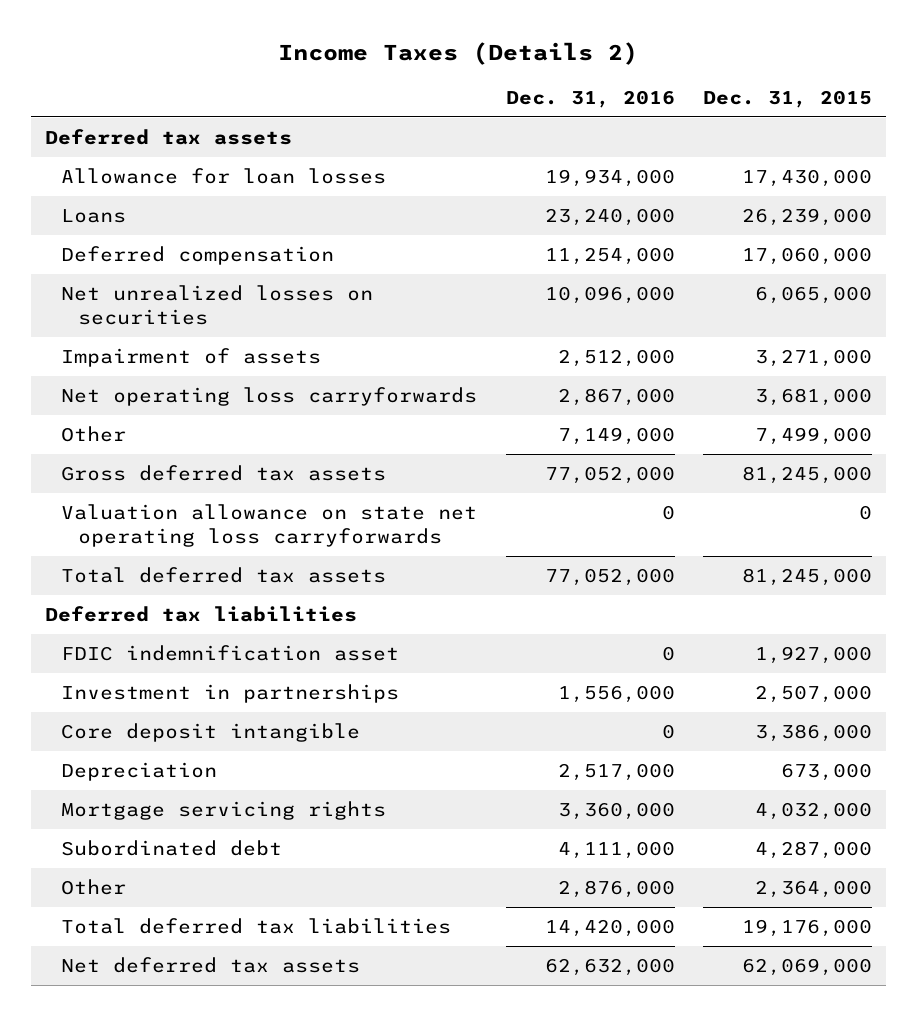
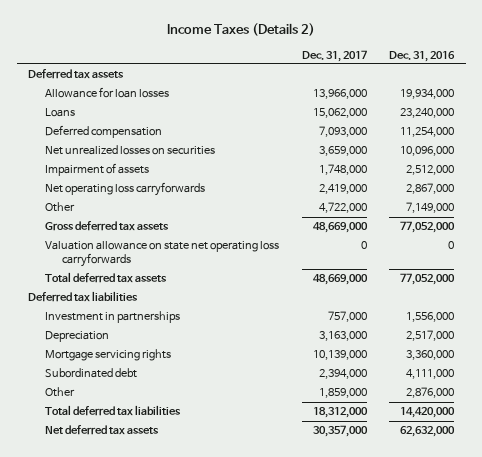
[702,90,872,109] Dec. 31, 2015 -> none
none -> [301,49,367,62] Dec. 31, 2017
[61,644,400,661] FDIC indemnification asset -> none
[61,722,361,742] Core deposit intangible -> none

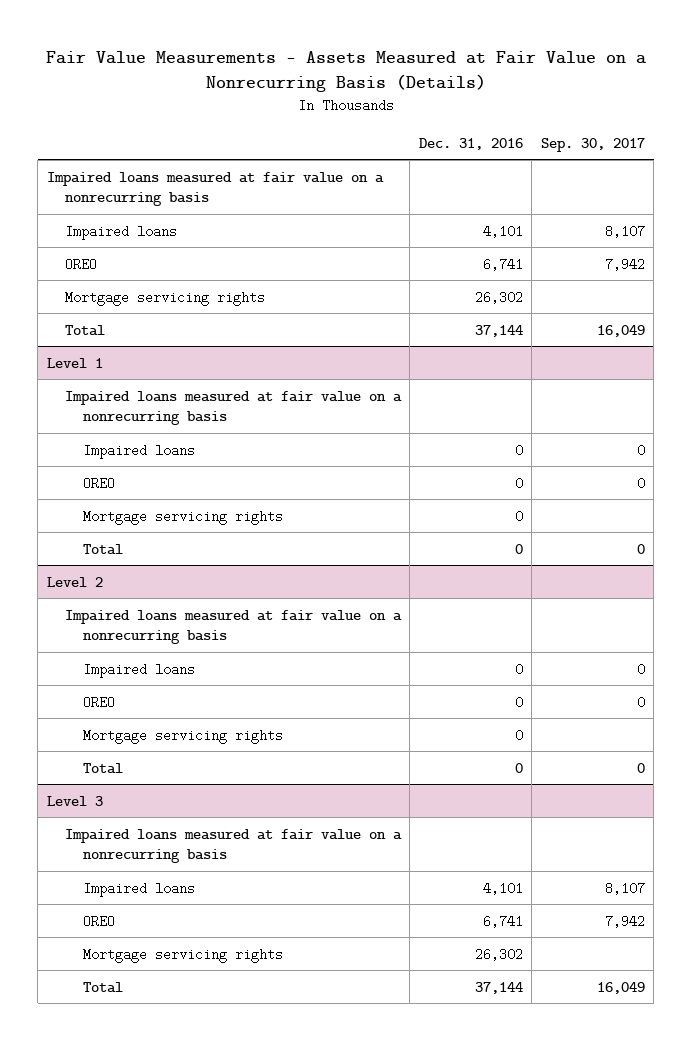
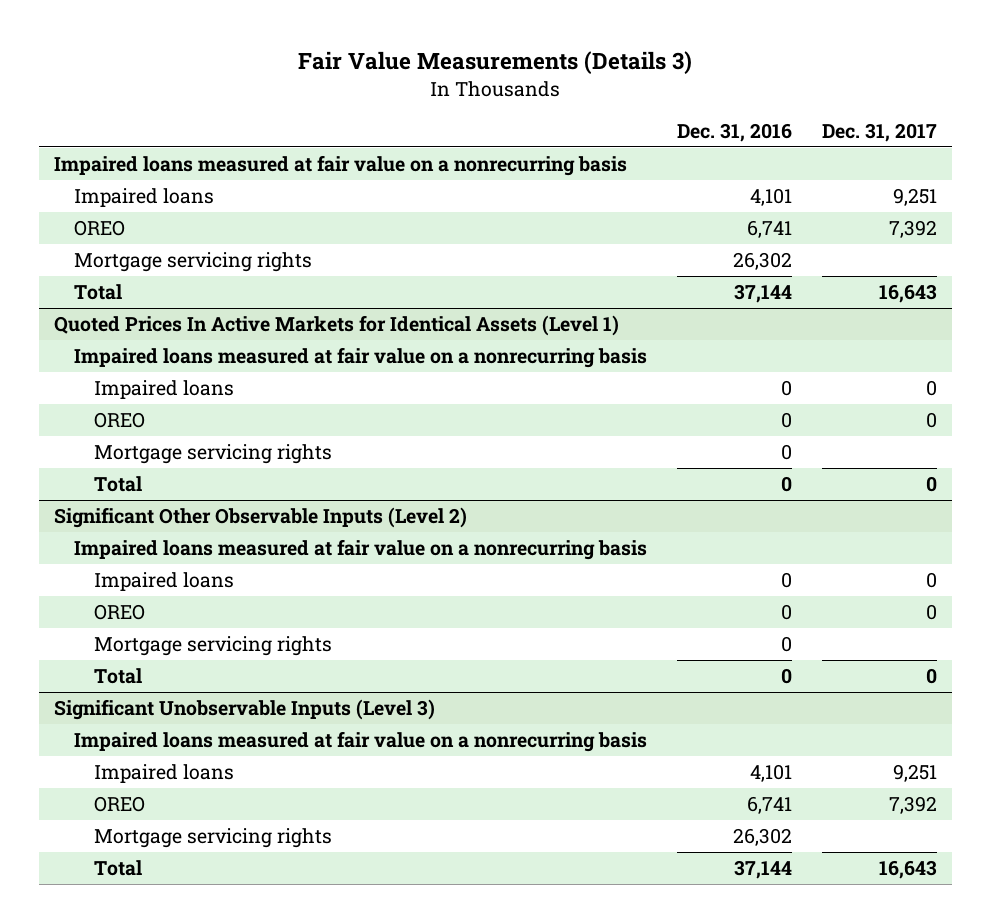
[45,50,646,92] Fair Value Measurements - Assets Measured at Fair Value on a Nonrecurring Basis (Details) -> [298,51,693,75] Fair Value Measurements (Details 3)
[540,137,645,152] Sep. 30, 2017 -> none
none -> [821,123,937,143] Dec. 31, 2017
[46,357,103,368] Level 1 -> [53,314,619,336] Quoted Prices In Active Markets for Identical Assets (Level 1)
[46,576,103,587] Level 2 -> [53,506,467,528] Significant Other Observable Inputs (Level 2)
[46,795,103,806] Level 3 -> [53,698,435,720] Significant Unobservable Inputs (Level 3)

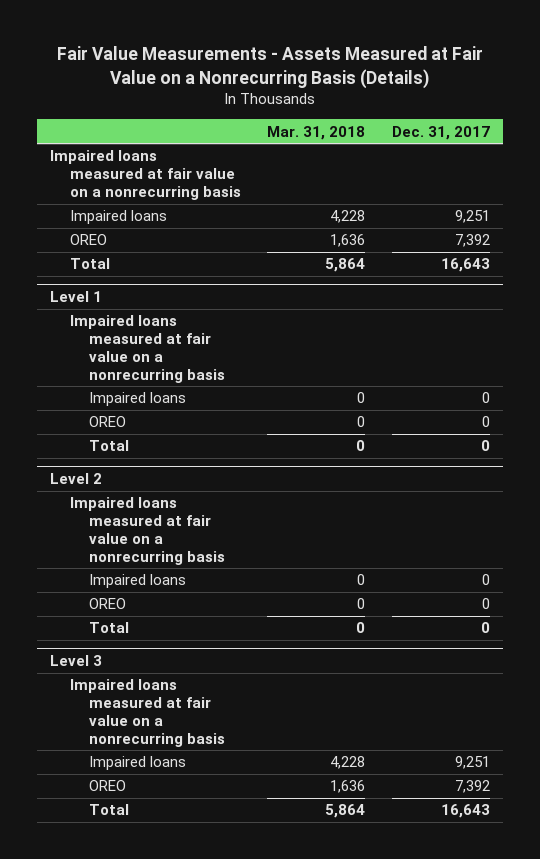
[298,51,693,75] Fair Value Measurements (Details 3) -> [56,46,483,89] Fair Value Measurements - Assets Measured at Fair Value on a Nonrecurring Basis (Details)
[676,123,792,143] Dec. 31, 2016 -> none
none -> [267,125,366,140] Mar. 31, 2018
[73,251,312,272] Mortgage servicing rights -> none
[53,314,619,336] Quoted Prices In Active Markets for Identical Assets (Level 1) -> [50,291,103,303] Level 1
[93,443,332,464] Mortgage servicing rights -> none
[53,506,467,528] Significant Other Observable Inputs (Level 2) -> [50,473,103,485] Level 2
[93,635,332,656] Mortgage servicing rights -> none
[53,698,435,720] Significant Unobservable Inputs (Level 3) -> [50,655,103,667] Level 3
[93,827,332,848] Mortgage servicing rights -> none

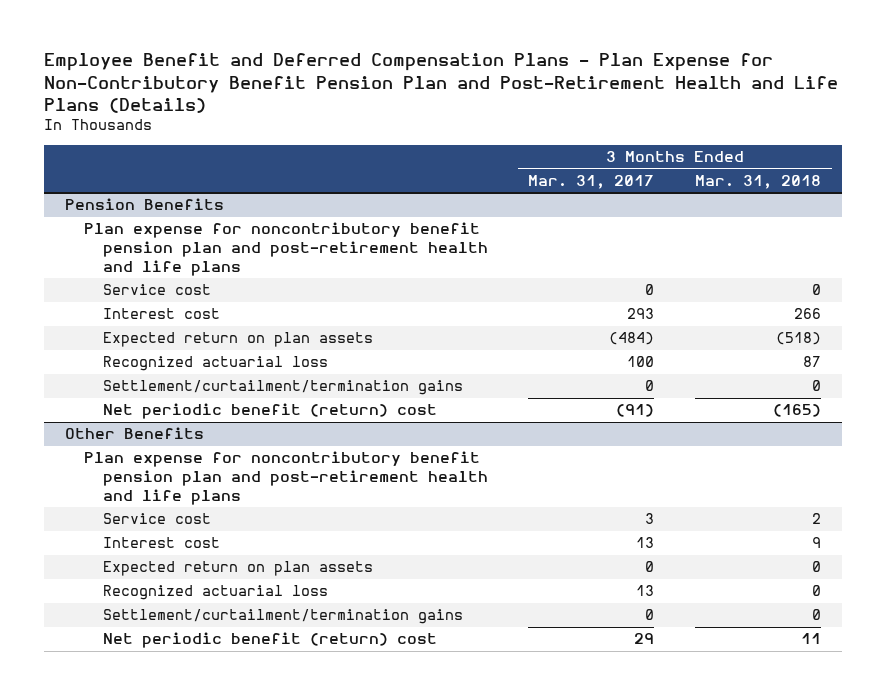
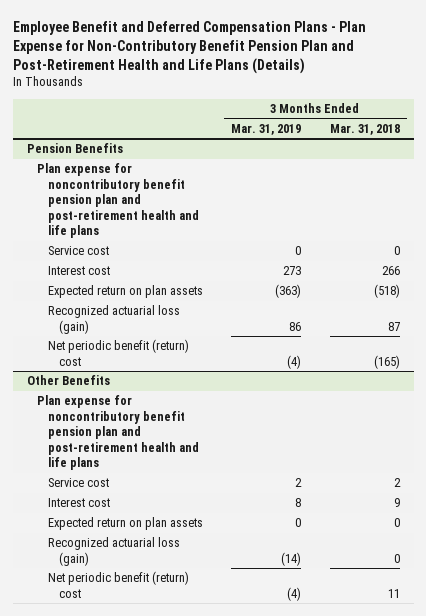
[528,174,655,189] Mar. 31, 2017 -> none
none -> [231,123,302,135] Mar. 31, 2019
[102,380,463,396] Settlement/curtailment/termination gains -> none
[102,356,328,372] Recognized actuarial loss -> [48,305,181,334] Recognized actuarial loss (gain)
[102,609,463,625] Settlement/curtailment/termination gains -> none
[102,585,328,601] Recognized actuarial loss -> [48,537,181,566] Recognized actuarial loss (gain)

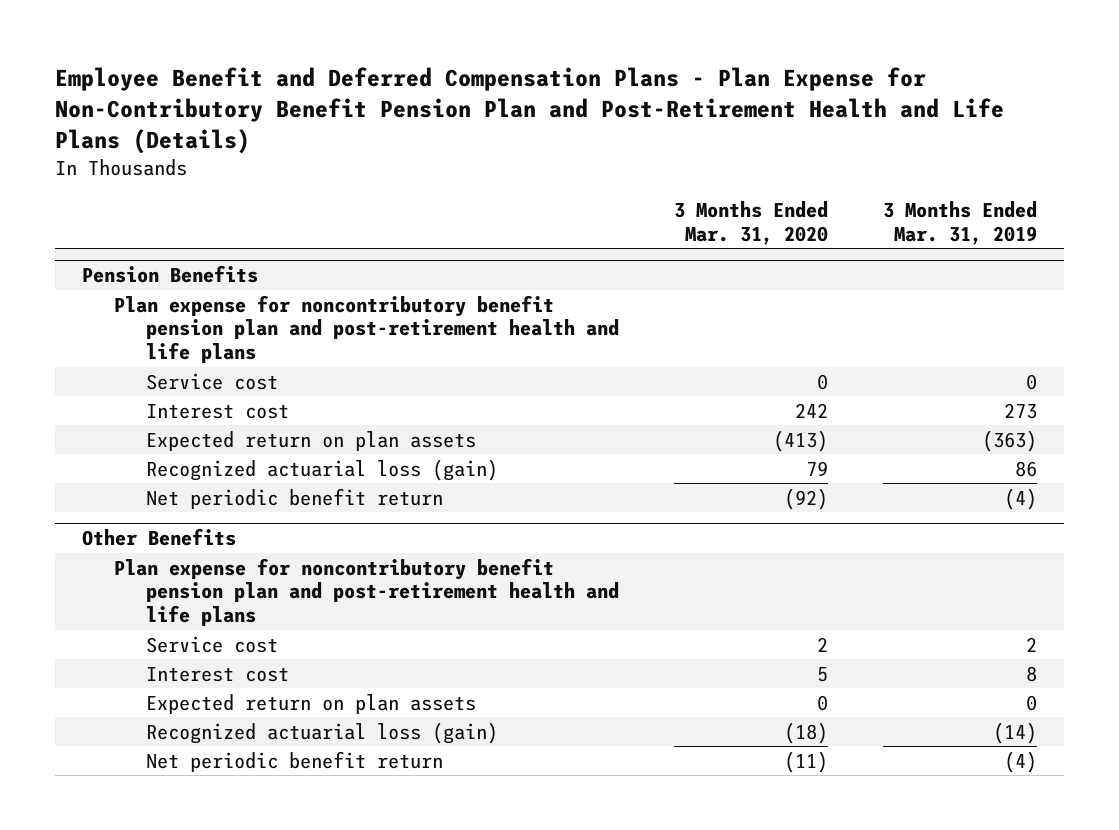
[329,123,400,135] Mar. 31, 2018 -> none
none -> [674,201,829,245] 3 Months Ended Mar. 31, 2020
[48,339,190,366] Net periodic benefit (return) cost -> [146,487,444,509] Net periodic benefit return
[48,571,190,598] Net periodic benefit (return) cost -> [146,750,444,772] Net periodic benefit return

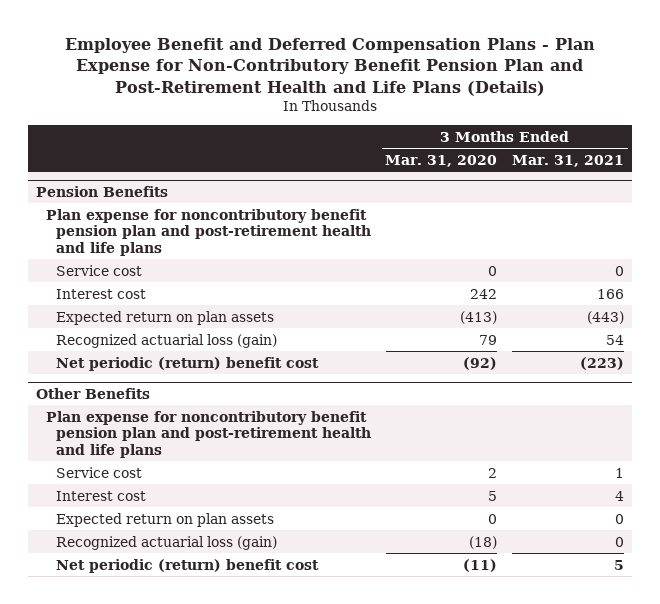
[882,201,1037,245] 3 Months Ended Mar. 31, 2019 -> none
none -> [512,154,625,167] Mar. 31, 2021
[146,487,444,509] Net periodic benefit return -> [55,356,319,371] Net periodic (return) benefit cost
[146,750,444,772] Net periodic benefit return -> [55,558,319,573] Net periodic (return) benefit cost

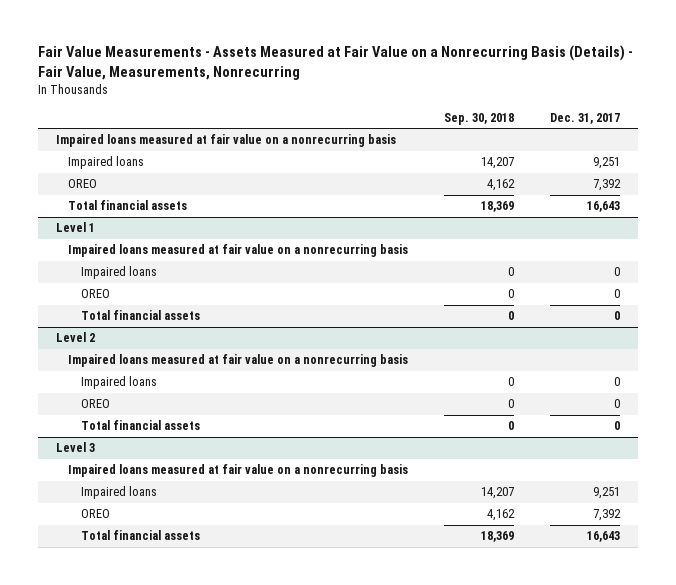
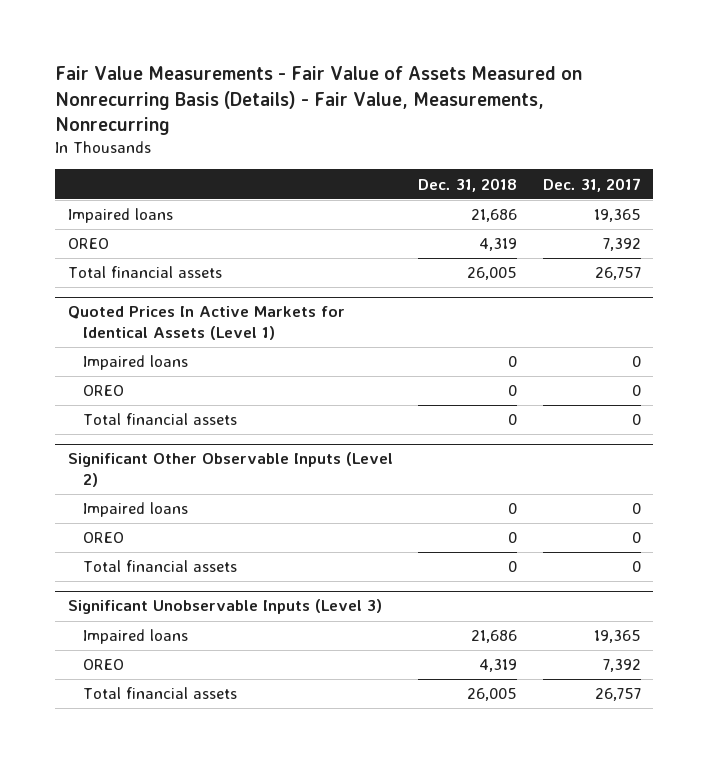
[38,45,634,80] Fair Value Measurements - Assets Measured at Fair Value on a Nonrecurring Basis (Details) - Fair Value, Measurements, Nonrecurring -> [54,66,582,136] Fair Value Measurements - Fair Value of Assets Measured on Nonrecurring Basis (Details) - Fair Value, Measurements, Nonrecurring
[443,112,514,125] Sep. 30, 2018 -> none
none -> [418,177,518,192] Dec. 31, 2018
[55,134,396,148] Impaired loans measured at fair value on a nonrecurring basis -> none
[592,157,620,170] 9,251 -> [593,209,641,223] 19,365
[68,244,409,258] Impaired loans measured at fair value on a nonrecurring basis -> none
[586,201,620,213] 16,643 -> [594,267,641,281] 26,757
[55,222,95,233] Level 1 -> [67,306,345,340] Quoted Prices In Active Markets for Identical Assets (Level 1)
[68,354,409,368] Impaired loans measured at fair value on a nonrecurring basis -> none
[55,332,95,343] Level 2 -> [67,452,393,487] Significant Other Observable Inputs (Level 2)
[68,464,409,478] Impaired loans measured at fair value on a nonrecurring basis -> none
[55,442,95,453] Level 3 -> [67,599,382,615] Significant Unobservable Inputs (Level 3)
[592,487,620,500] 9,251 -> [593,630,641,644] 19,365
[586,531,620,543] 16,643 -> [594,688,641,702] 26,757

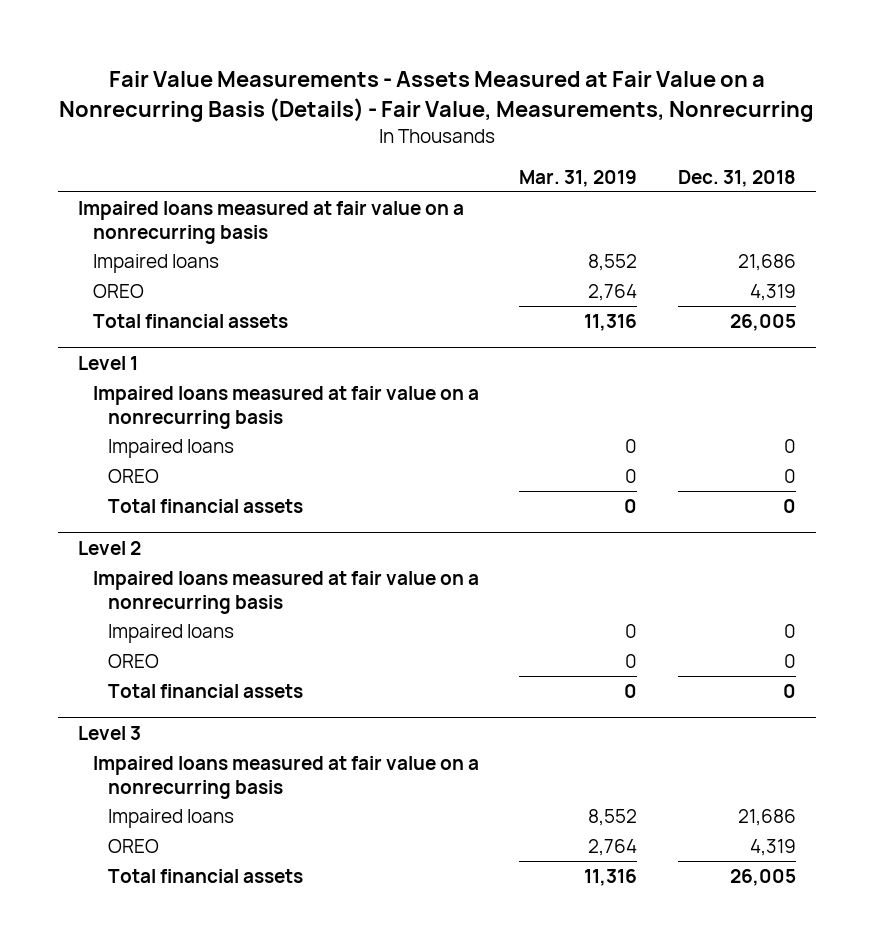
[54,66,582,136] Fair Value Measurements - Fair Value of Assets Measured on Nonrecurring Basis (Details) - Fair Value, Measurements, Nonrecurring -> [58,71,814,122] Fair Value Measurements - Assets Measured at Fair Value on a Nonrecurring Basis (Details) - Fair Value, Measurements, Nonrecurring
[542,177,641,192] Dec. 31, 2017 -> none
none -> [519,169,638,187] Mar. 31, 2019
none -> [78,200,465,244] Impaired loans measured at fair value on a nonrecurring basis
[67,306,345,340] Quoted Prices In Active Markets for Identical Assets (Level 1) -> [78,355,139,370] Level 1
none -> [93,385,480,429] Impaired loans measured at fair value on a nonrecurring basis
[67,452,393,487] Significant Other Observable Inputs (Level 2) -> [78,540,142,555] Level 2
none -> [93,570,480,614] Impaired loans measured at fair value on a nonrecurring basis
[67,599,382,615] Significant Unobservable Inputs (Level 3) -> [78,725,142,740] Level 3
none -> [93,755,480,799] Impaired loans measured at fair value on a nonrecurring basis

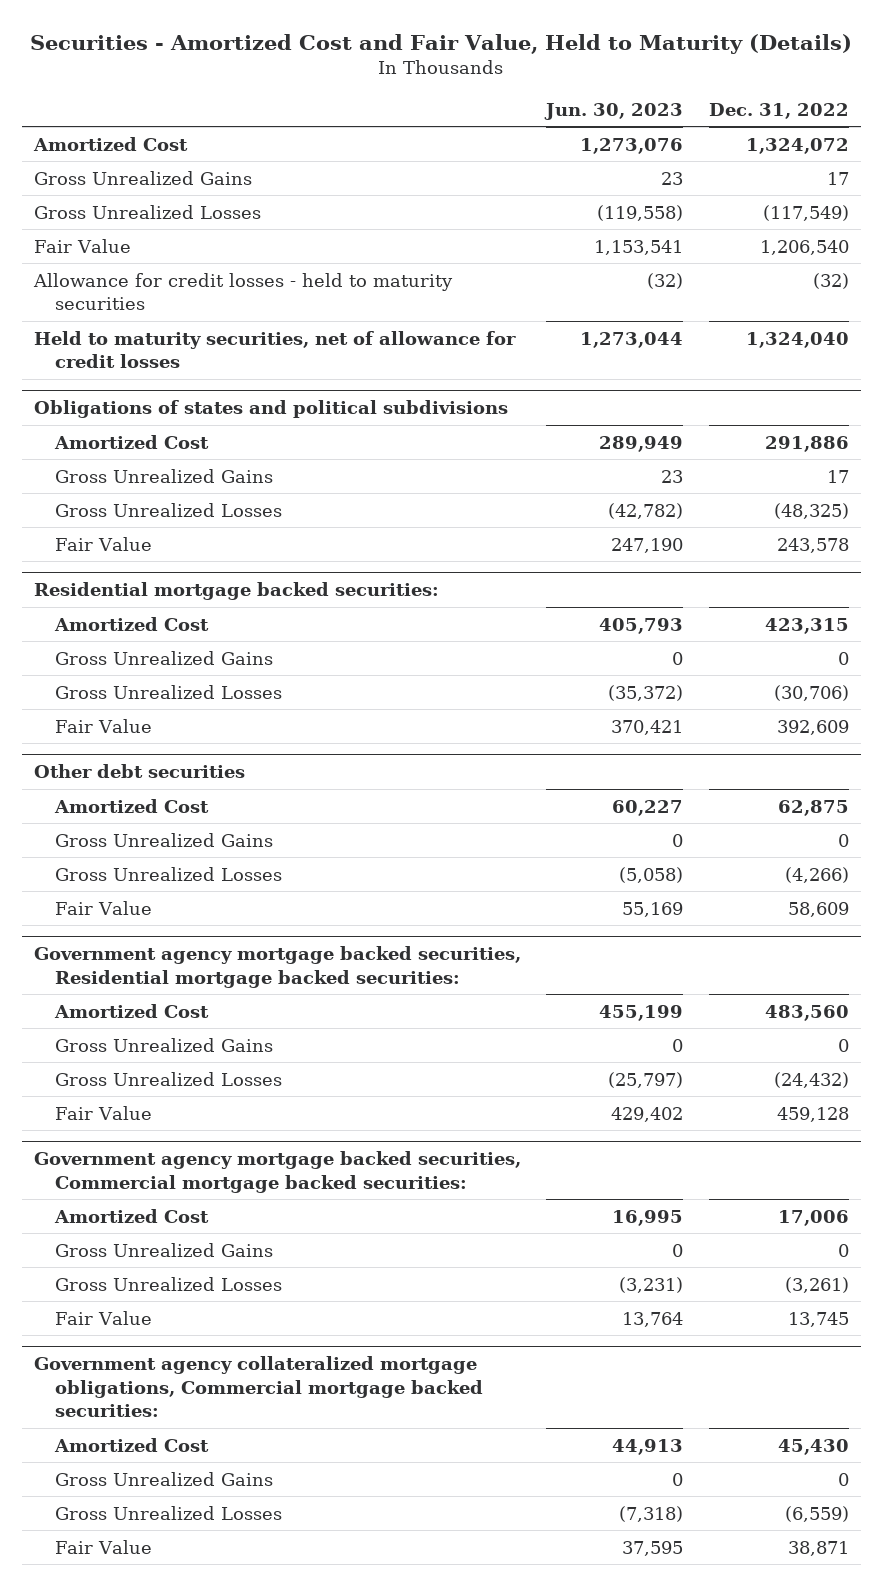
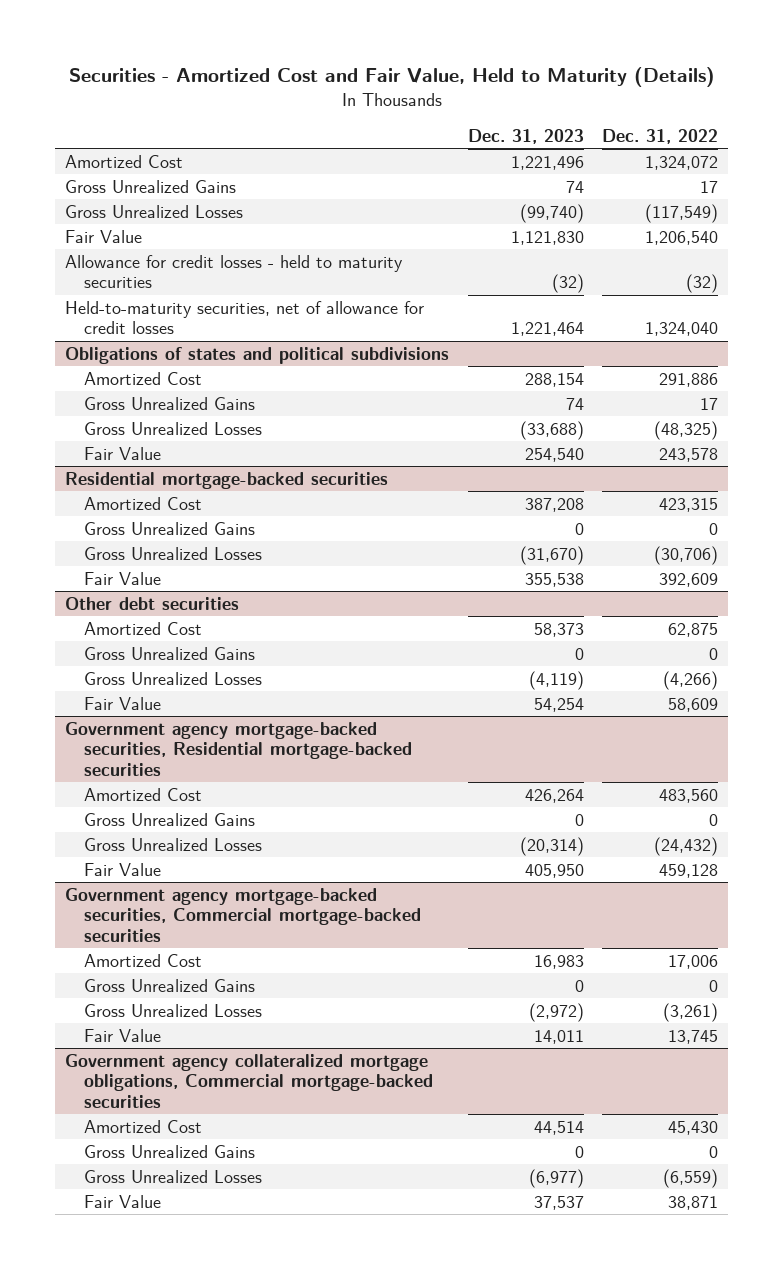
[544,102,684,120] Jun. 30, 2023 -> none
none -> [467,128,584,144] Dec. 31, 2023
[34,330,517,369] Held to maturity securities, net of allowance for credit losses -> [64,300,424,335] Held-to-maturity securities, net of allowance for credit losses
[34,582,440,601] Residential mortgage backed securities: -> [64,471,388,489] Residential mortgage-backed securities
[34,946,522,988] Government agency mortgage backed securities, Residential mortgage backed securities: -> [64,721,412,776] Government agency mortgage-backed securities, Residential mortgage-backed securities
[34,1151,522,1193] Government agency mortgage backed securities, Commercial mortgage backed securities: -> [64,887,421,942] Government agency mortgage-backed securities, Commercial mortgage-backed securities
[34,1356,484,1418] Government agency collateralized mortgage obligations, Commercial mortgage backed securities: -> [64,1053,433,1108] Government agency collateralized mortgage obligations, Commercial mortgage-backed securities

